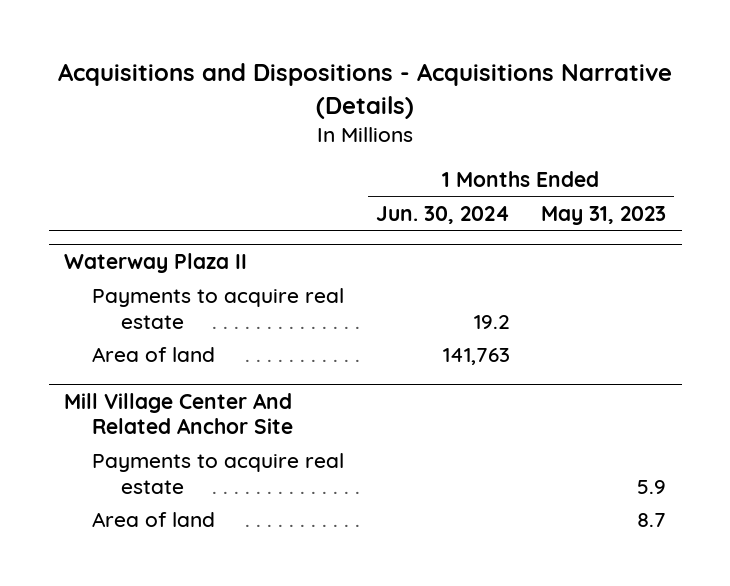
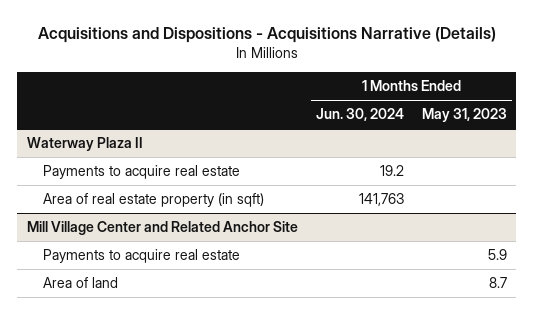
[92,347,216,363] Area of land -> [43,193,265,208] Area of real estate property (in sqft)
[64,392,294,435] Mill Village Center And Related Anchor Site -> [26,221,298,236] Mill Village Center and Related Anchor Site

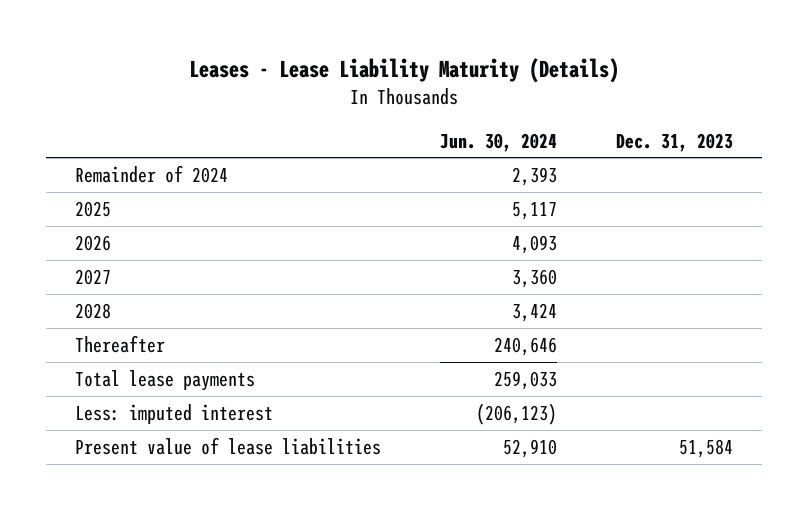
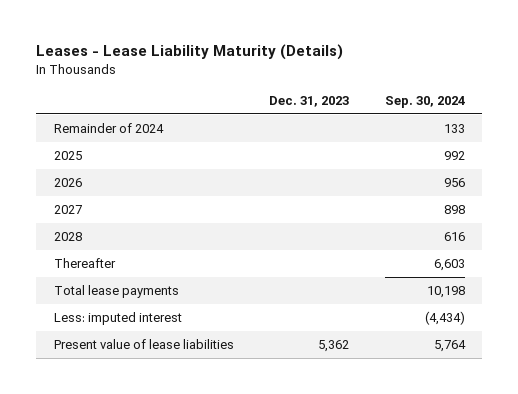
[440,132,558,152] Jun. 30, 2024 -> none
none -> [384,96,465,109] Sep. 30, 2024
[678,438,733,458] 51,584 -> [318,340,350,353] 5,362

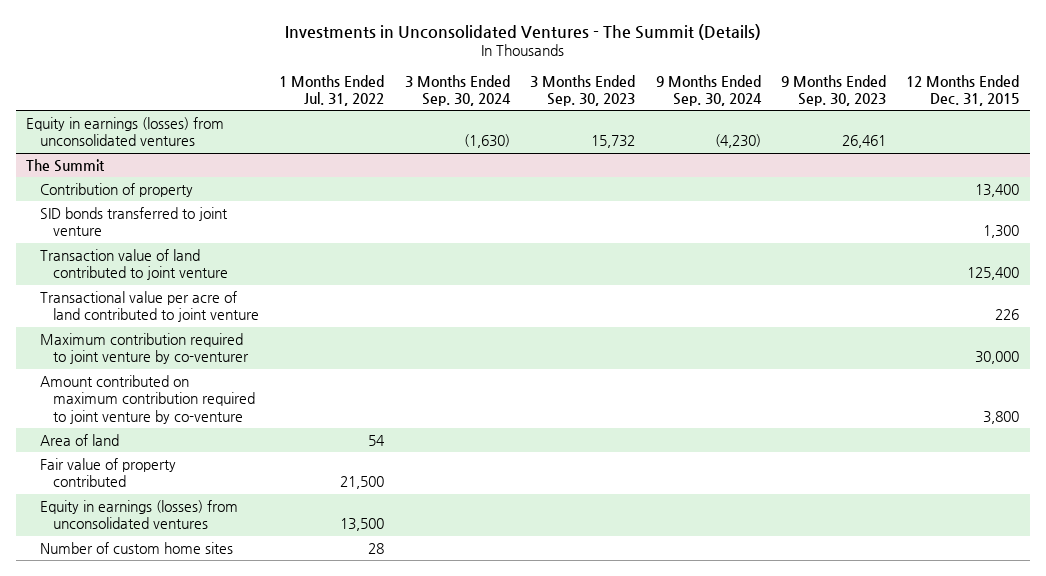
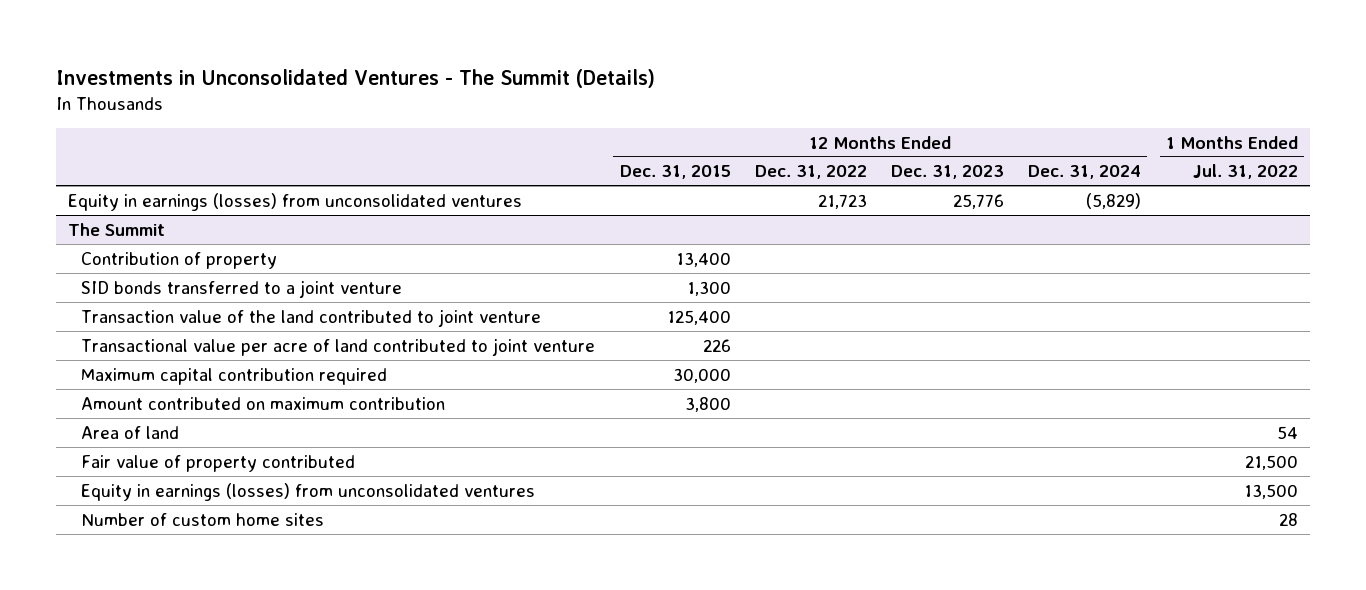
[404,74,511,106] 3 Months Ended Sep. 30, 2024 -> none
[530,74,636,106] 3 Months Ended Sep. 30, 2023 -> none
[655,74,762,106] 9 Months Ended Sep. 30, 2024 -> none
[780,74,886,106] 9 Months Ended Sep. 30, 2023 -> none
none -> [754,165,867,180] Dec. 31, 2022
none -> [891,165,1005,180] Dec. 31, 2023
none -> [1028,165,1142,180] Dec. 31, 2024
[39,206,228,237] SID bonds transferred to joint venture -> [81,279,403,298] SID bonds transferred to a joint venture
[39,248,228,281] Transaction value of land contributed to joint venture -> [81,308,542,327] Transaction value of the land contributed to joint venture
[39,332,249,365] Maximum contribution required to joint venture by co-venturer -> [81,367,388,385] Maximum capital contribution required
[39,374,255,424] Amount contributed on maximum contribution required to joint venture by co-venture -> [81,396,446,410] Amount contributed on maximum contribution

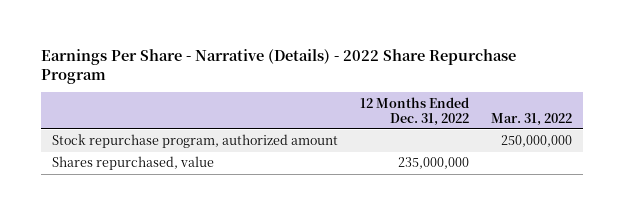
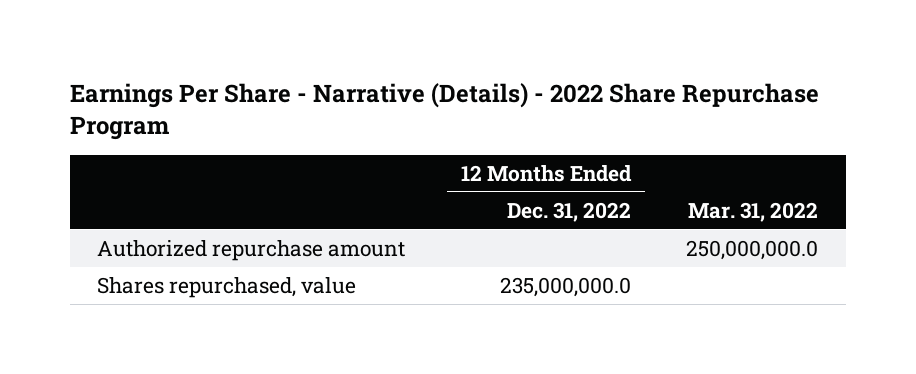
[52,134,339,149] Stock repurchase program, authorized amount -> [97,239,406,261] Authorized repurchase amount
[501,135,573,148] 250,000,000 -> [686,239,819,260] 250,000,000.0
[398,157,470,170] 235,000,000 -> [499,276,631,297] 235,000,000.0

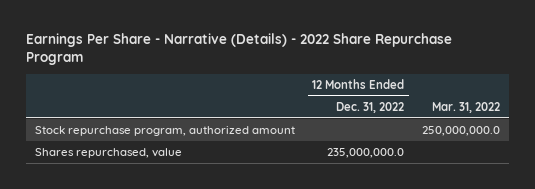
[97,239,406,261] Authorized repurchase amount -> [34,126,295,137] Stock repurchase program, authorized amount

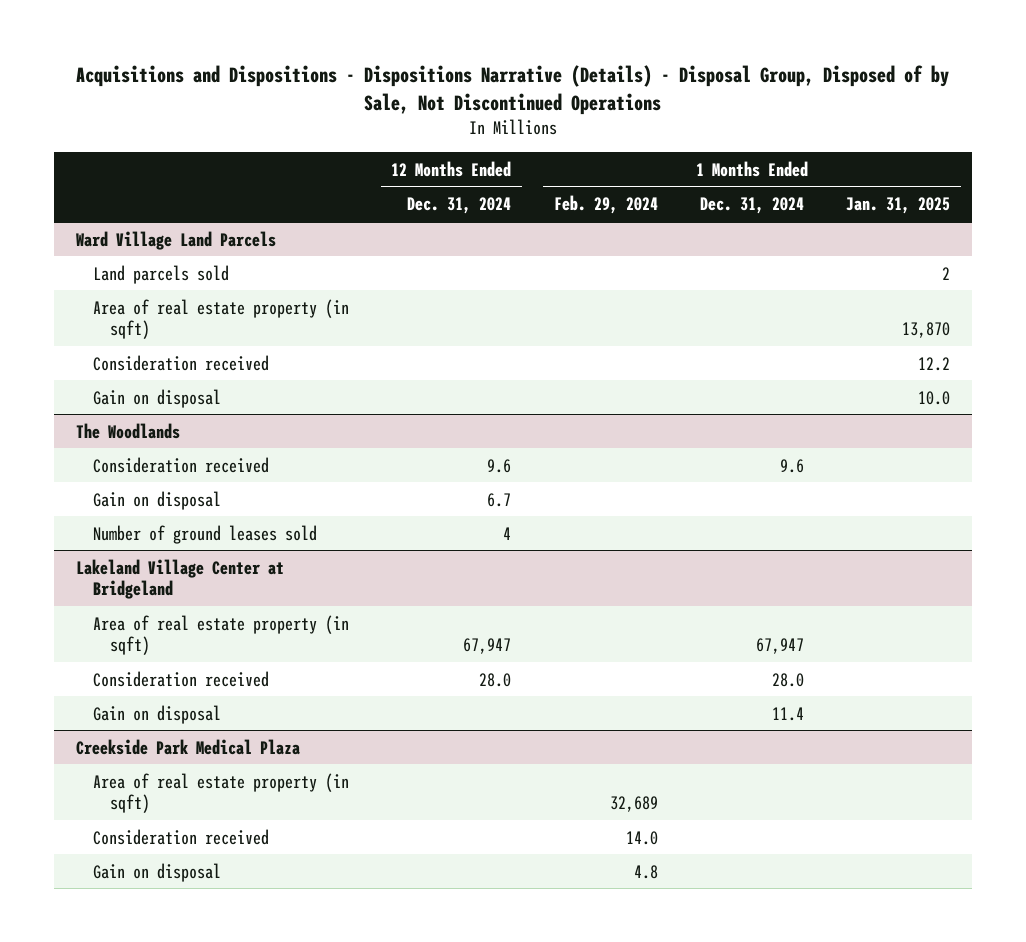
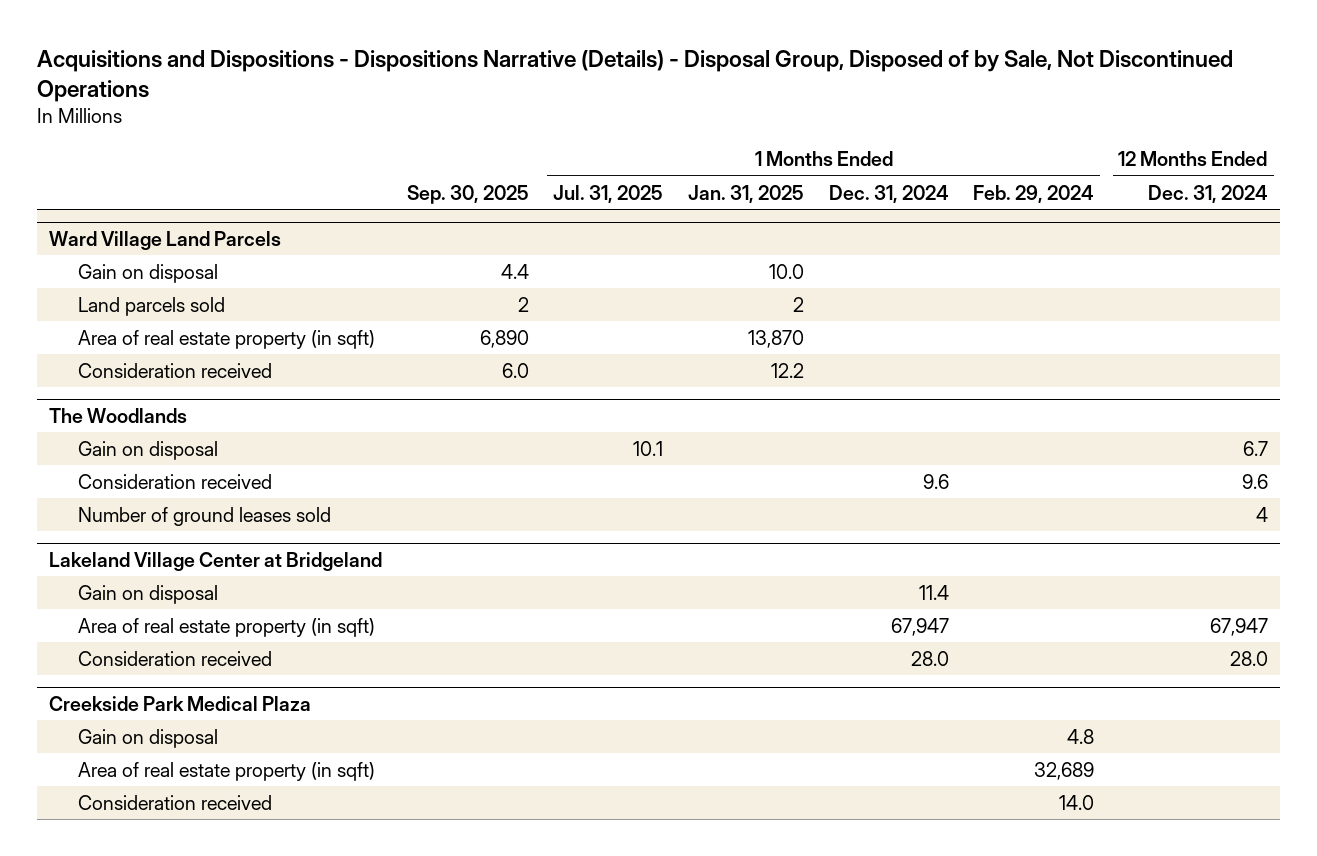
none -> [406,184,529,204] Sep. 30, 2025
none -> [553,184,664,203] Jul. 31, 2025
[93,388,222,408] Gain on disposal -> [77,263,218,283] Gain on disposal
[93,456,270,473] Consideration received -> [77,473,272,489] Consideration received
[93,704,222,724] Gain on disposal -> [77,584,218,604] Gain on disposal
[93,862,222,882] Gain on disposal -> [77,728,218,748] Gain on disposal

